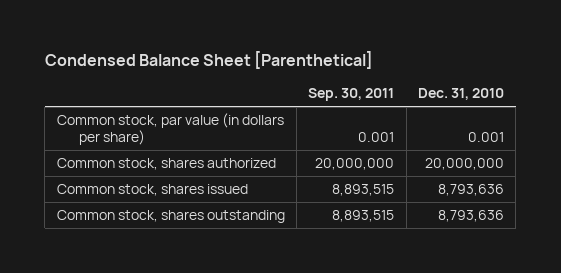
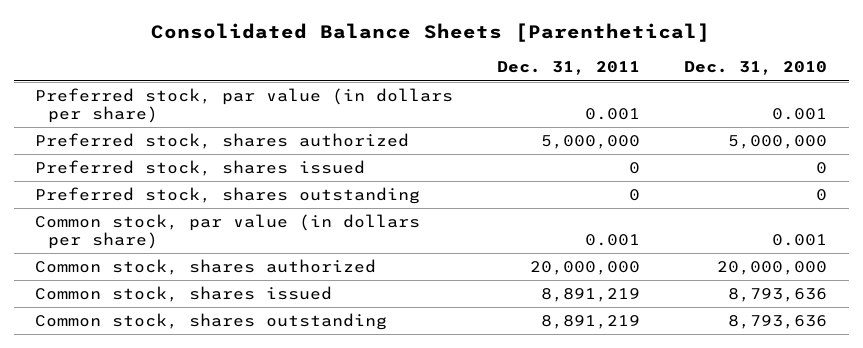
[44,51,373,70] Condensed Balance Sheet [Parenthetical] -> [151,22,711,42] Consolidated Balance Sheets [Parenthetical]
[308,88,395,102] Sep. 30, 2011 -> none
none -> [497,61,641,76] Dec. 31, 2011
none -> [35,88,454,124] Preferred stock, par value (in dollars per share)
none -> [35,133,410,150] Preferred stock, shares authorized
none -> [35,160,366,177] Preferred stock, shares issued
none -> [35,187,421,205] Preferred stock, shares outstanding

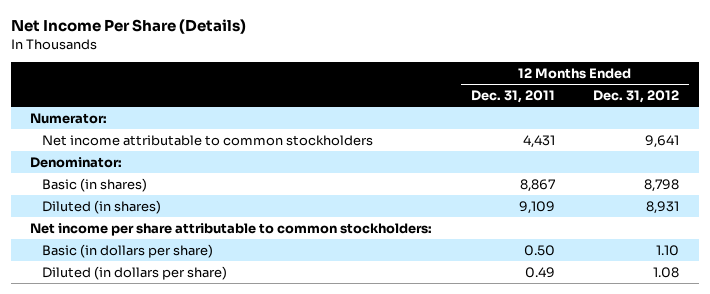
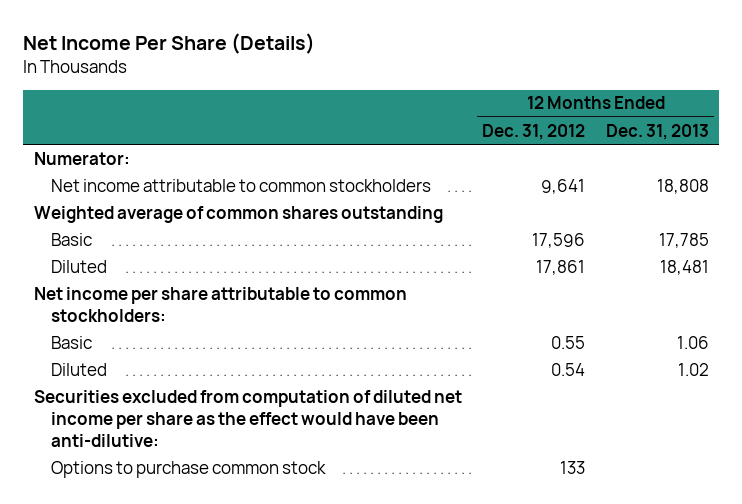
[470,90,555,104] Dec. 31, 2011 -> none
none -> [605,123,709,140] Dec. 31, 2013
[30,156,123,168] Denominator: -> none
none -> [33,205,443,223] Weighted average of common shares outstanding
[41,177,147,192] Basic (in shares) -> [50,232,92,246] Basic
[644,178,680,192] 8,798 -> [532,232,586,248] 17,596
[41,199,161,214] Diluted (in shares) -> [50,259,107,273] Diluted
[646,200,680,214] 8,931 -> [536,259,586,275] 17,861
[41,243,213,258] Basic (in dollars per share) -> [50,335,92,349] Basic
[656,244,680,256] 1.10 -> [551,335,586,349] 0.55
[41,265,227,280] Diluted (in dollars per share) -> [50,362,107,376] Diluted
[653,266,680,278] 1.08 -> [551,362,586,376] 0.54
none -> [33,389,462,447] Securities excluded from computation of diluted net income per share as the effect would have been anti-dilutive:
none -> [50,460,326,478] Options to purchase common stock

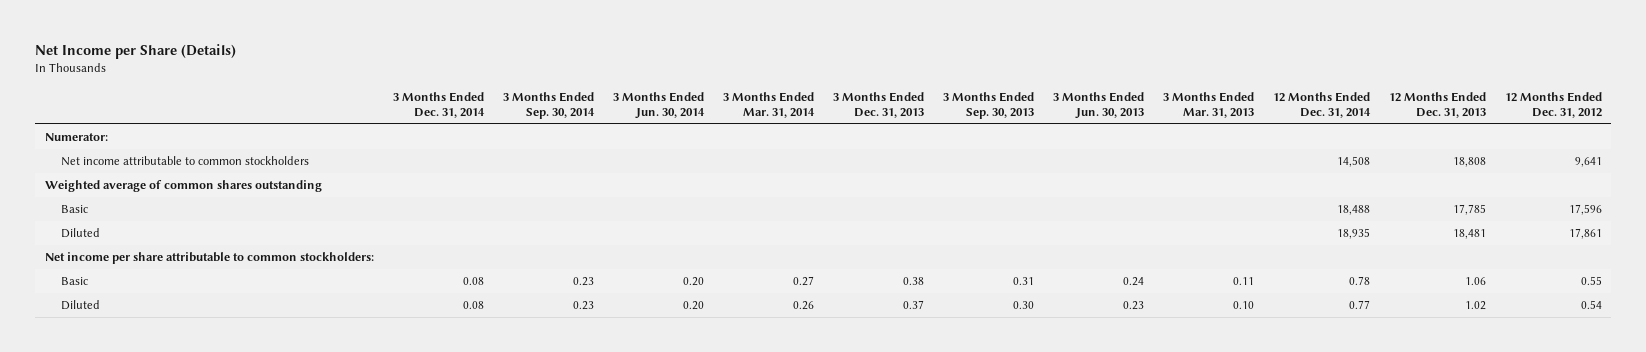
[23,32,316,54] Net Income Per Share (Details) -> [35,43,237,59] Net Income per Share (Details)
none -> [392,91,485,118] 3 Months Ended Dec. 31, 2014
none -> [502,91,595,119] 3 Months Ended Sep. 30, 2014
none -> [612,91,705,119] 3 Months Ended Jun. 30, 2014
none -> [722,91,815,118] 3 Months Ended Mar. 31, 2014
none -> [832,91,924,118] 3 Months Ended Dec. 31, 2013
none -> [942,91,1034,119] 3 Months Ended Sep. 30, 2013
none -> [1052,91,1144,119] 3 Months Ended Jun. 30, 2013
none -> [1162,91,1254,118] 3 Months Ended Mar. 31, 2013
none -> [1272,91,1371,118] 12 Months Ended Dec. 31, 2014
[33,389,462,447] Securities excluded from computation of diluted net income per share as the effect would have been anti-dilutive: -> none
[50,460,326,478] Options to purchase common stock -> none

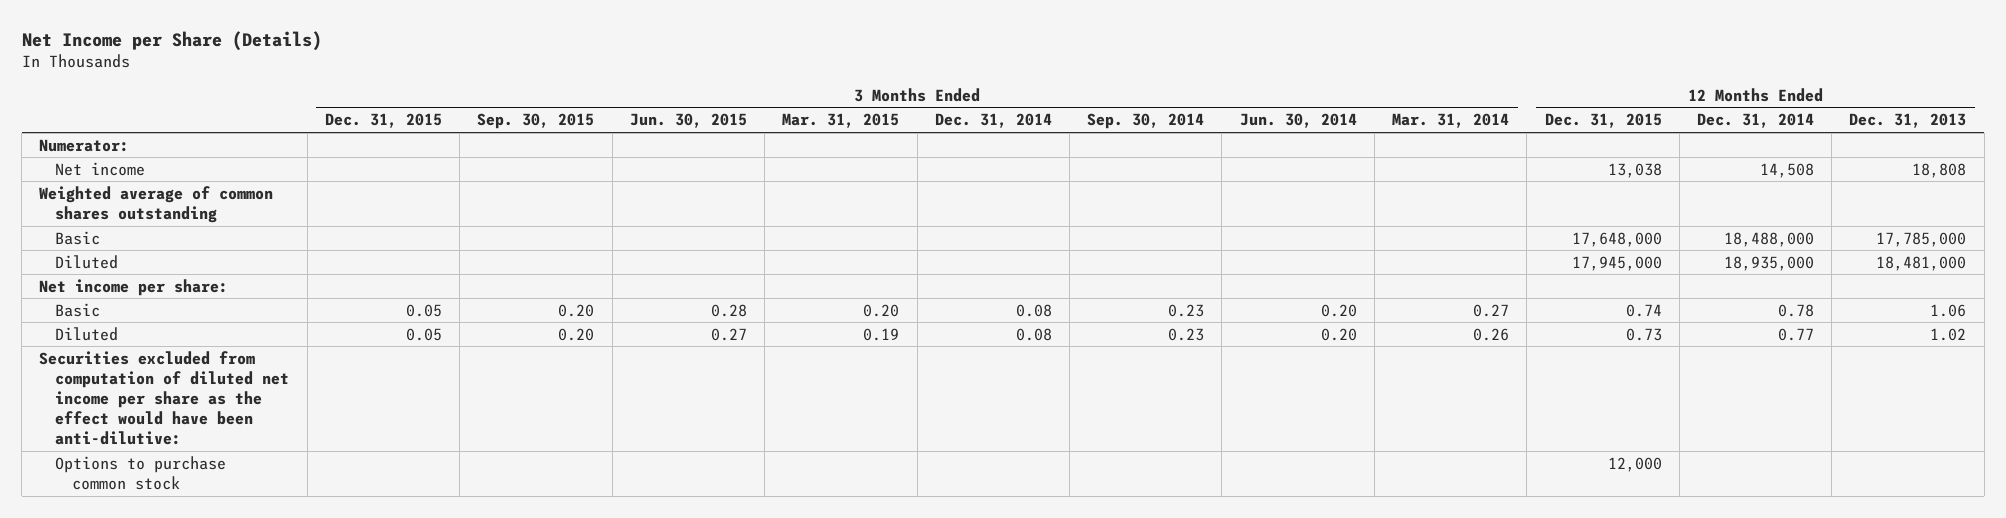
[832,91,924,118] 3 Months Ended Dec. 31, 2013 -> none
[942,91,1034,119] 3 Months Ended Sep. 30, 2013 -> none
[1052,91,1144,119] 3 Months Ended Jun. 30, 2013 -> none
[1162,91,1254,118] 3 Months Ended Mar. 31, 2013 -> none
[1504,91,1602,118] 12 Months Ended Dec. 31, 2012 -> none
none -> [324,113,442,129] Dec. 31, 2015
none -> [477,113,595,130] Sep. 30, 2015
none -> [629,113,747,129] Jun. 30, 2015
none -> [782,113,900,129] Mar. 31, 2015
none -> [1544,113,1662,129] Dec. 31, 2015
[61,156,310,167] Net income attributable to common stockholders -> [55,161,146,176] Net income
[1336,205,1370,216] 18,488 -> [1724,231,1815,247] 18,488,000
[1452,204,1486,216] 17,785 -> [1876,231,1967,247] 17,785,000
[1336,228,1370,240] 18,935 -> [1724,255,1815,271] 18,935,000
[1452,229,1486,240] 18,481 -> [1876,255,1967,271] 18,481,000
[44,252,374,265] Net income per share attributable to common stockholders: -> [39,278,229,296] Net income per share:
none -> [39,350,290,446] Securities excluded from computation of diluted net income per share as the effect would have been anti-dilutive:
none -> [55,455,227,490] Options to purchase common stock

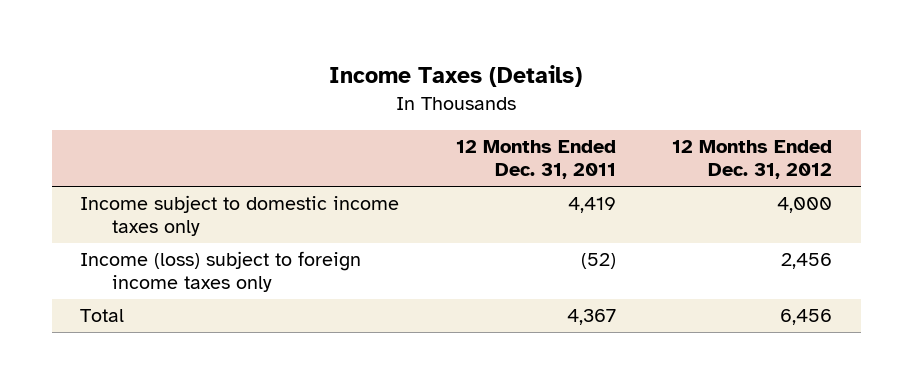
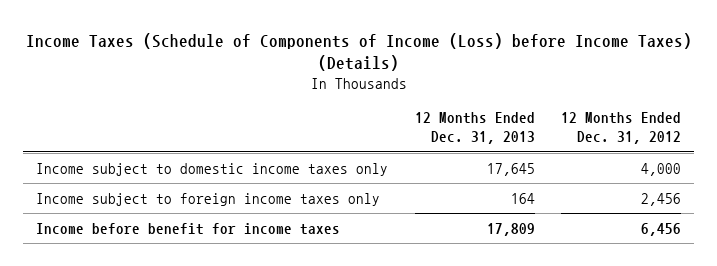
[329,65,583,88] Income Taxes (Details) -> [25,32,692,72] Income Taxes (Schedule of Components of Income (Loss) before Income Taxes) (Details)
[455,140,616,180] 12 Months Ended Dec. 31, 2011 -> none
none -> [414,112,535,145] 12 Months Ended Dec. 31, 2013
[80,251,362,293] Income (loss) subject to foreign income taxes only -> [36,192,381,206] Income subject to foreign income taxes only
[80,309,125,323] Total -> [36,222,341,235] Income before benefit for income taxes

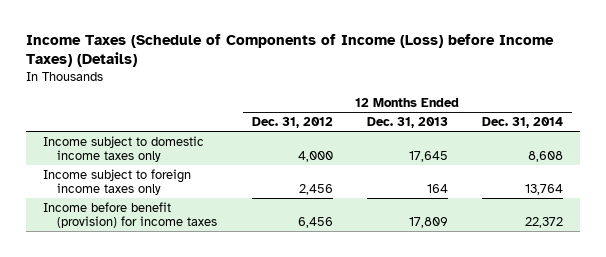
none -> [482,117,564,129] Dec. 31, 2014
[36,222,341,235] Income before benefit for income taxes -> [42,201,218,229] Income before benefit (provision) for income taxes

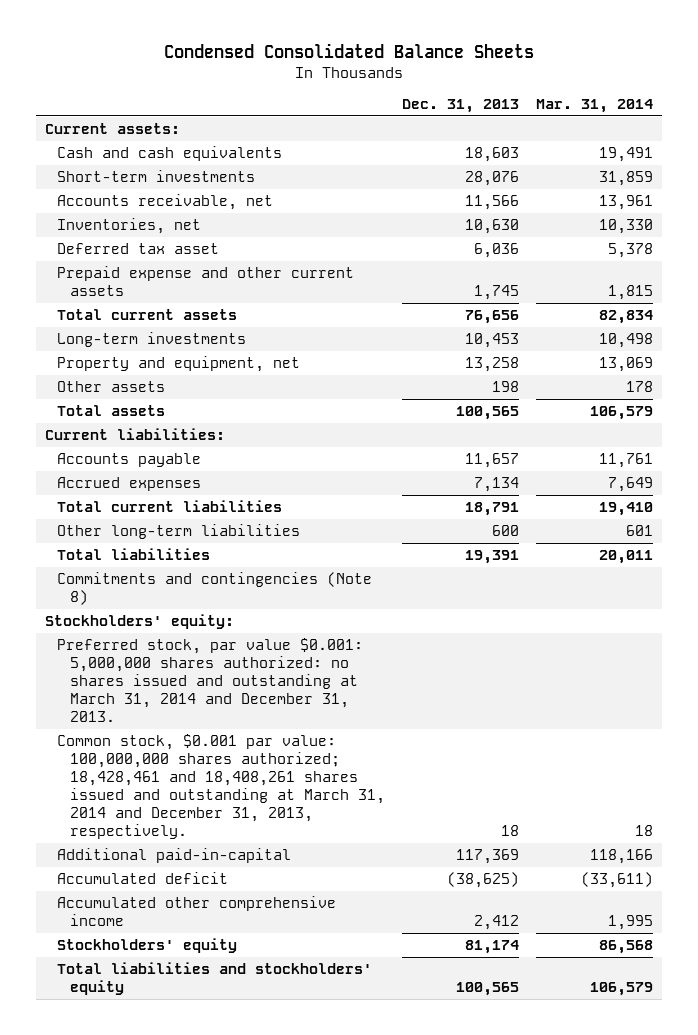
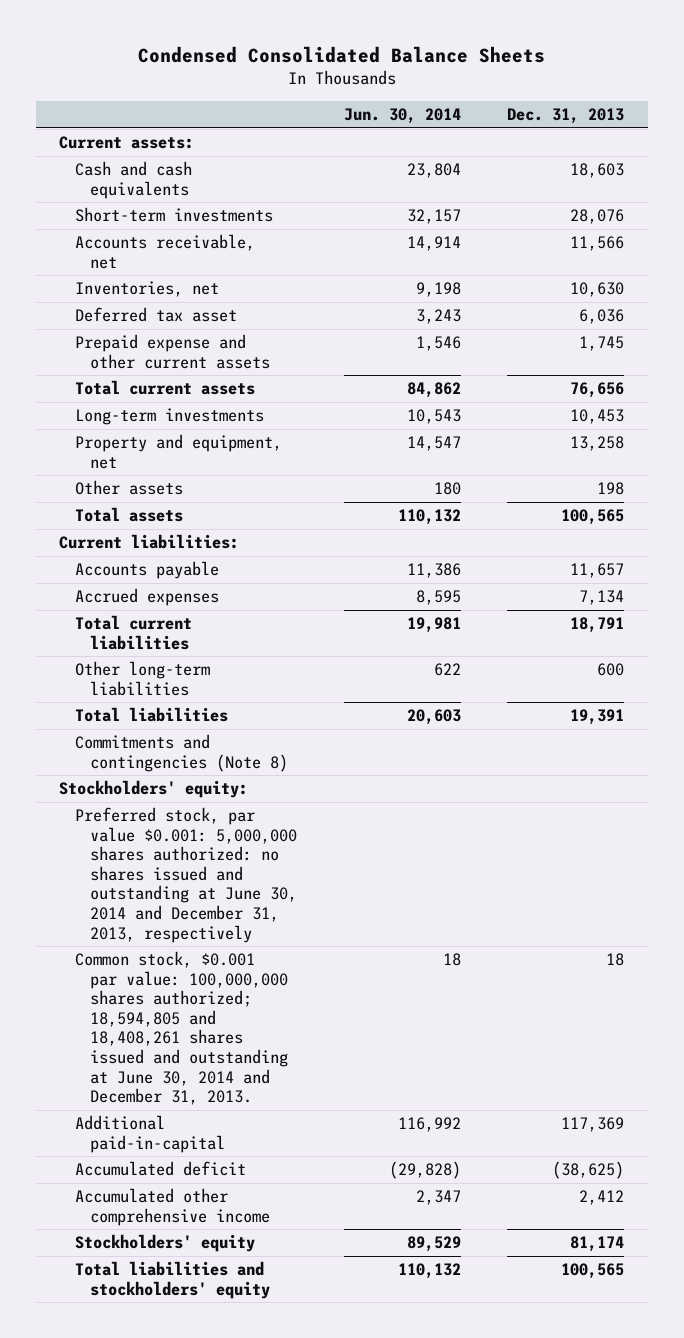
[536,98,654,113] Mar. 31, 2014 -> none
none -> [343,108,461,125] Jun. 30, 2014
[57,637,364,722] Preferred stock, par value $0.001: 5,000,000 shares authorized: no shares issued and outstanding at March 31, 2014 and December 31, 2013. -> [74,807,297,943] Preferred stock, par value $0.001: 5,000,000 shares authorized: no shares issued and outstanding at June 30, 2014 and December 31, 2013, respectively
[57,733,386,839] Common stock, $0.001 par value: 100,000,000 shares authorized; 18,428,461 and 18,408,261 shares issued and outstanding at March 31, 2014 and December 31, 2013, respectively. -> [74,951,288,1106] Common stock, $0.001 par value: 100,000,000 shares authorized; 18,594,805 and 18,408,261 shares issued and outstanding at June 30, 2014 and December 31, 2013.

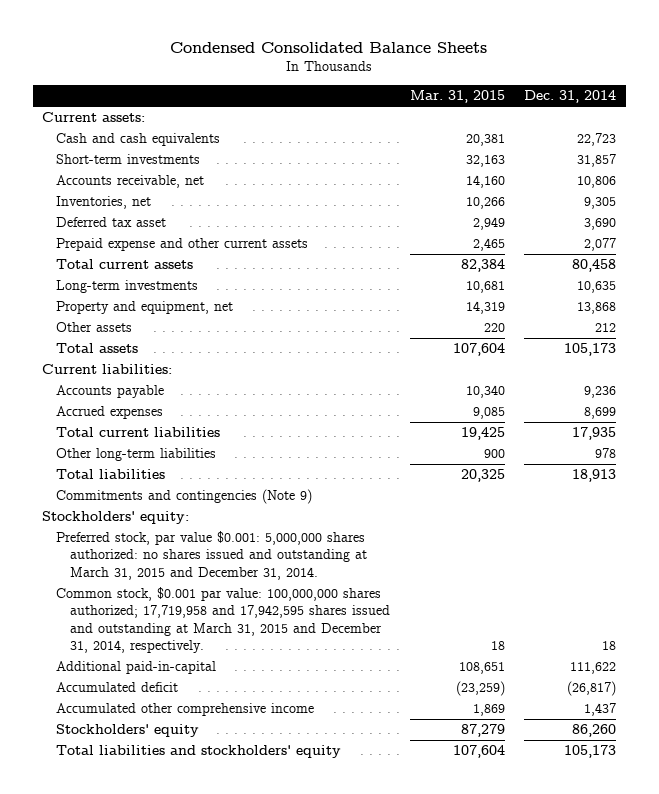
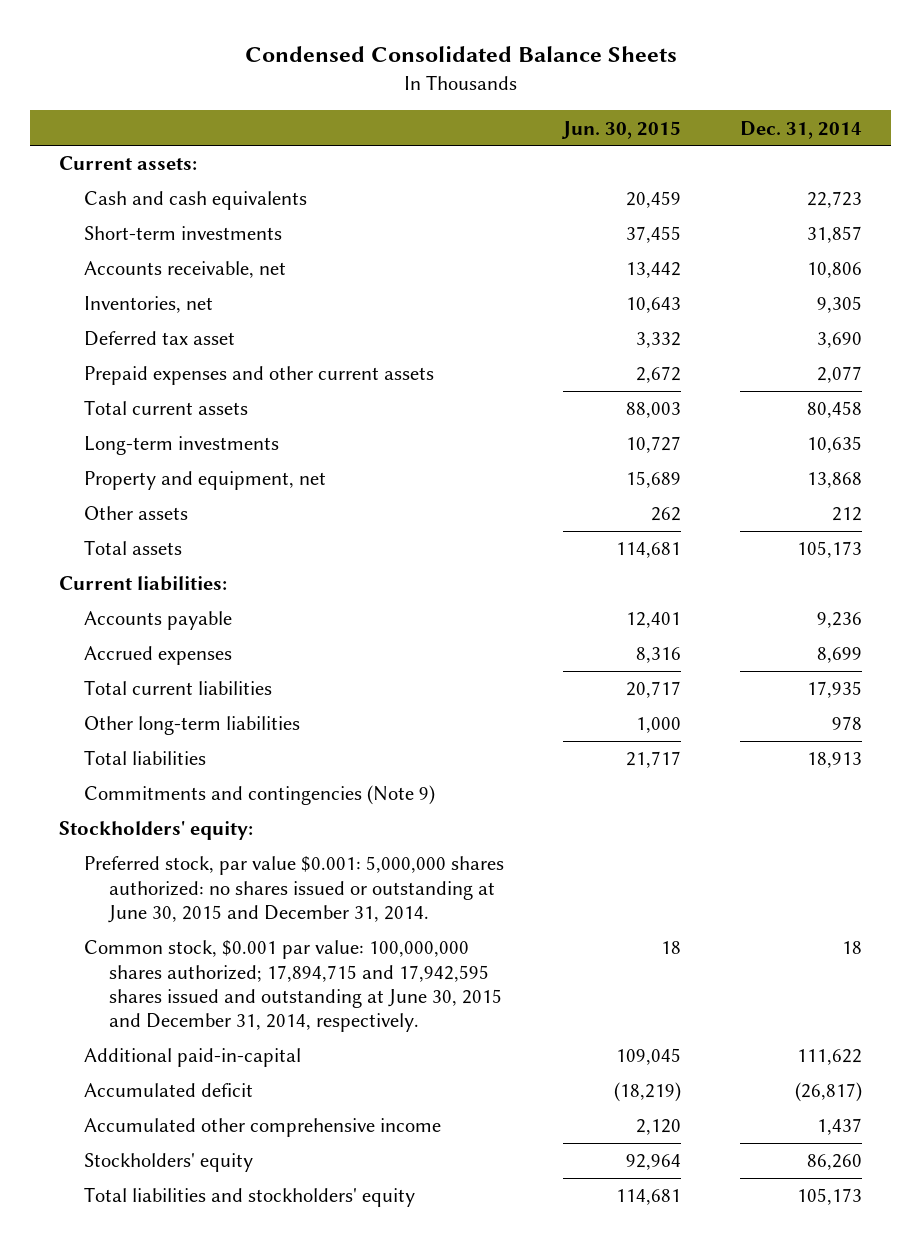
[409,90,505,104] Mar. 31, 2015 -> none
none -> [560,120,681,139] Jun. 30, 2015
[56,238,309,252] Prepaid expense and other current assets -> [84,366,435,386] Prepaid expenses and other current assets
[56,531,368,580] Preferred stock, par value $0.001: 5,000,000 shares authorized: no shares issued and outstanding at March 31, 2015 and December 31, 2014. -> [84,856,505,923] Preferred stock, par value $0.001: 5,000,000 shares authorized: no shares issued or outstanding at June 30, 2015 and December 31, 2014.
[56,587,391,653] Common stock, $0.001 par value: 100,000,000 shares authorized; 17,719,958 and 17,942,595 shares issued and outstanding at March 31, 2015 and December 31, 2014, respectively. -> [84,940,502,1033] Common stock, $0.001 par value: 100,000,000 shares authorized; 17,894,715 and 17,942,595 shares issued and outstanding at June 30, 2015 and December 31, 2014, respectively.

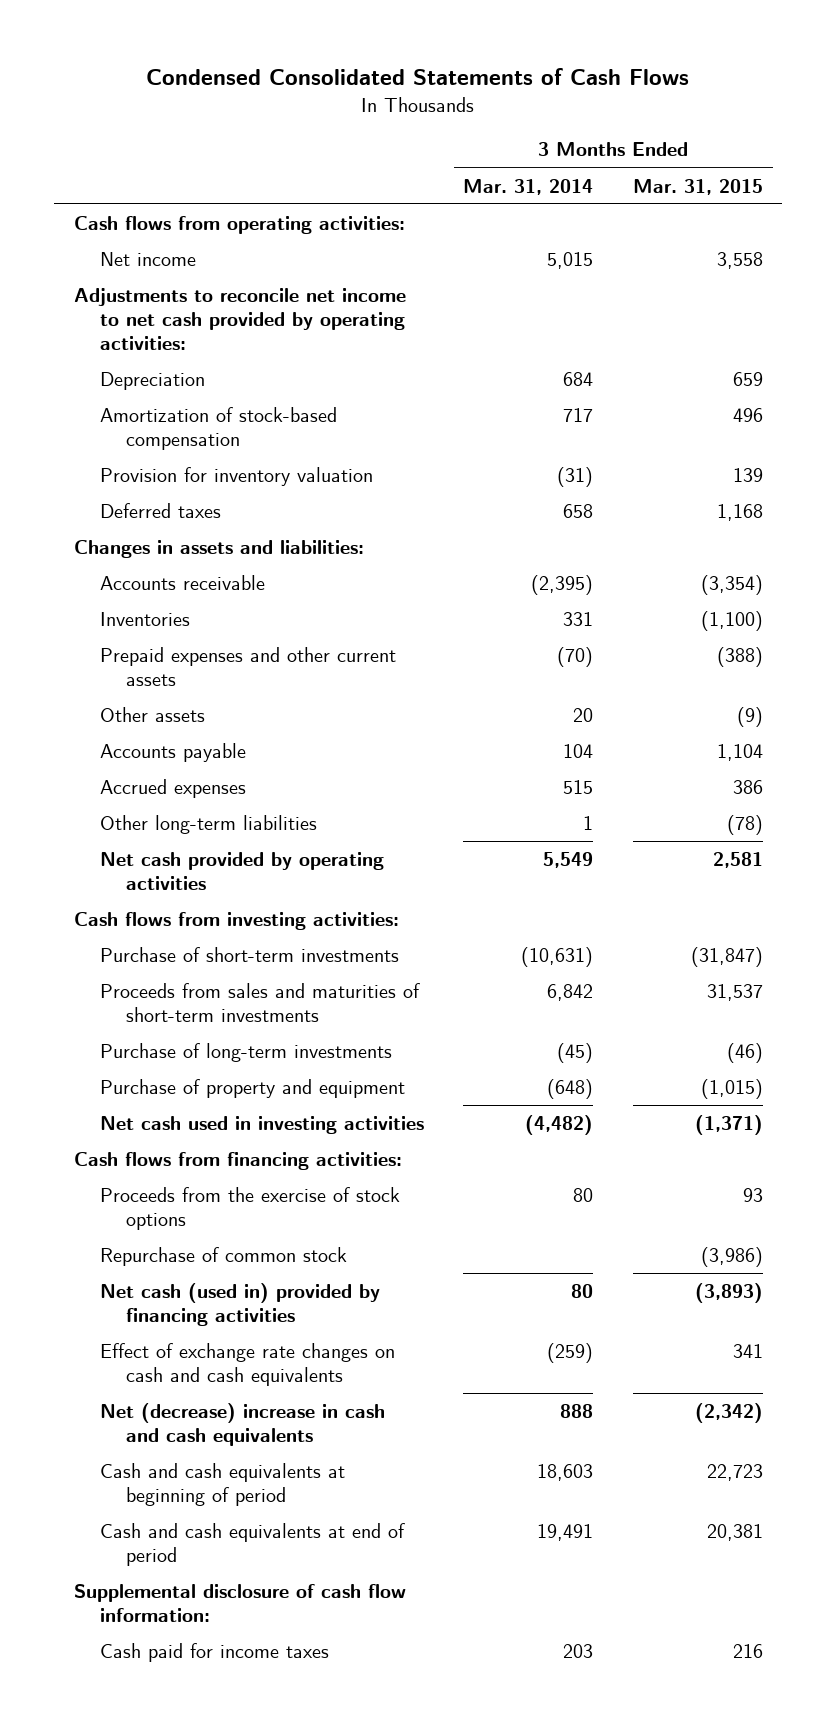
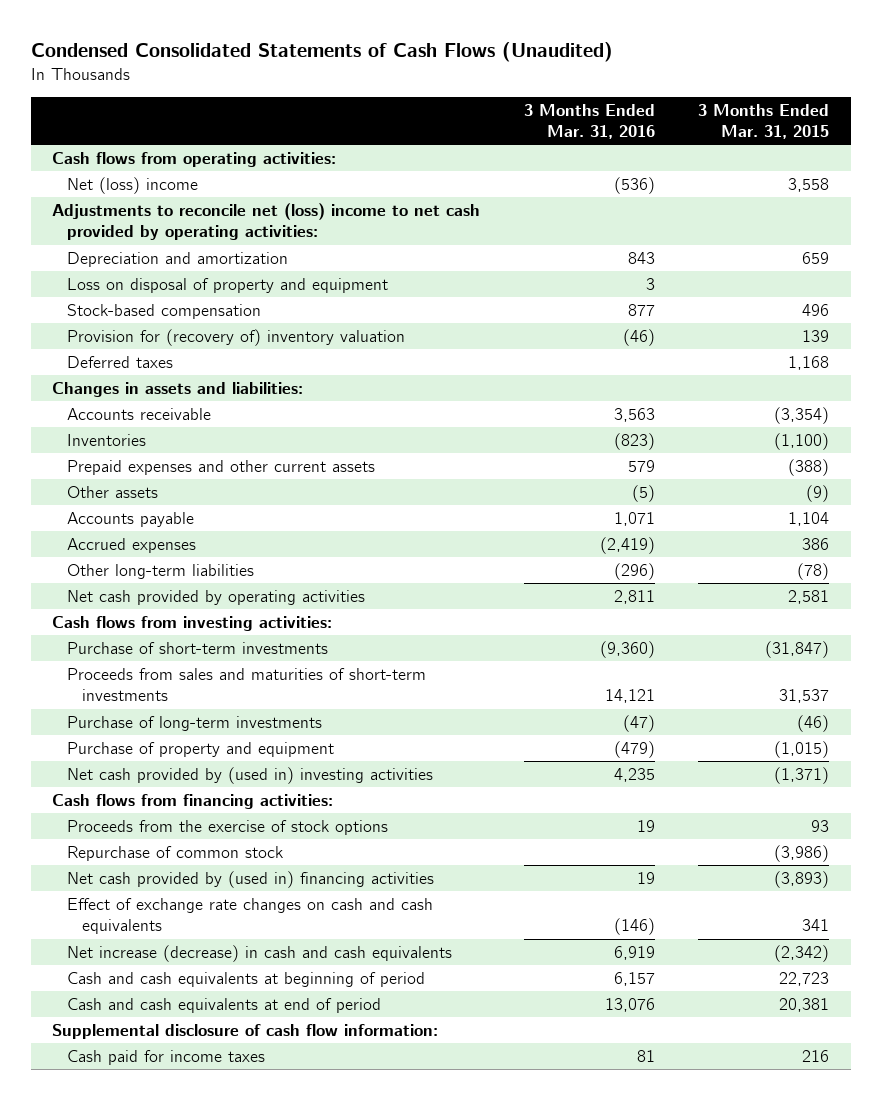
[146,67,690,85] Condensed Consolidated Statements of Cash Flows -> [30,41,613,62] Condensed Consolidated Statements of Cash Flows (Unaudited)
[463,178,594,195] Mar. 31, 2014 -> none
none -> [523,103,655,140] 3 Months Ended Mar. 31, 2016
[100,252,197,267] Net income -> [67,176,199,194] Net (loss) income
[73,288,406,350] Adjustments to reconcile net income to net cash provided by operating activities: -> [52,202,481,241] Adjustments to reconcile net (loss) income to net cash provided by operating activities:
[100,372,206,391] Depreciation -> [67,251,289,267] Depreciation and amortization
none -> [67,277,389,293] Loss on disposal of property and equipment
[100,407,338,450] Amortization of stock-based compensation -> [67,303,262,319] Stock-based compensation
[100,467,374,487] Provision for inventory valuation -> [67,328,406,346] Provision for (recovery of) inventory valuation
[100,1116,425,1135] Net cash used in investing activities -> [67,766,434,784] Net cash provided by (used in) investing activities
[100,1283,381,1326] Net cash (used in) provided by financing activities -> [67,870,435,888] Net cash provided by (used in) financing activities
[100,1403,386,1446] Net (decrease) increase in cash and cash equivalents -> [67,944,453,962] Net increase (decrease) in cash and cash equivalents

